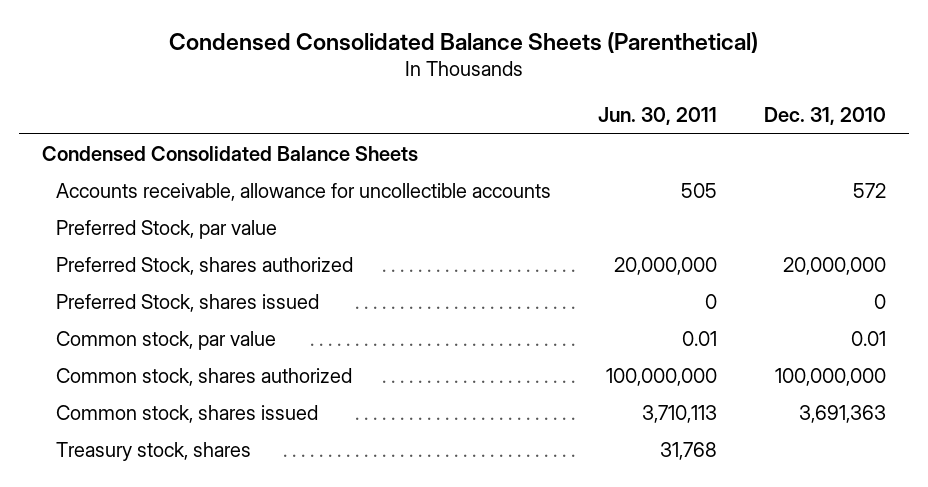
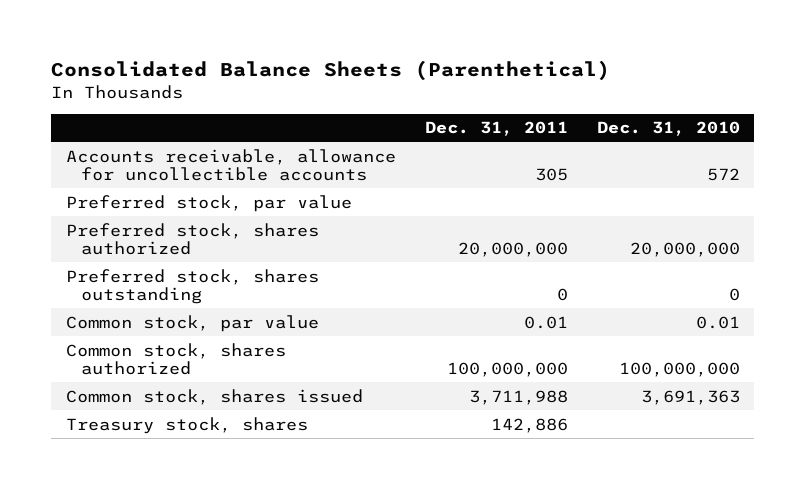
[168,31,758,53] Condensed Consolidated Balance Sheets (Parenthetical) -> [51,59,611,81] Consolidated Balance Sheets (Parenthetical)
[597,107,717,126] Jun. 30, 2011 -> none
none -> [424,121,568,137] Dec. 31, 2011
[42,145,419,161] Condensed Consolidated Balance Sheets -> none
[56,219,278,239] Preferred Stock, par value -> [65,194,352,212] Preferred stock, par value
[56,256,354,275] Preferred Stock, shares authorized -> [65,222,319,255] Preferred stock, shares authorized
[56,293,320,312] Preferred Stock, shares issued -> [65,268,319,304] Preferred stock, shares outstanding

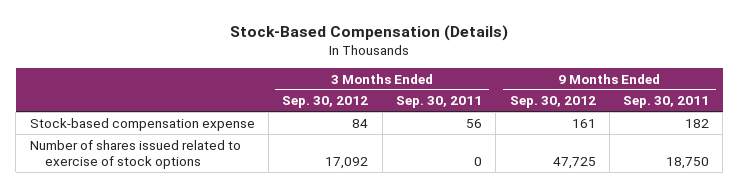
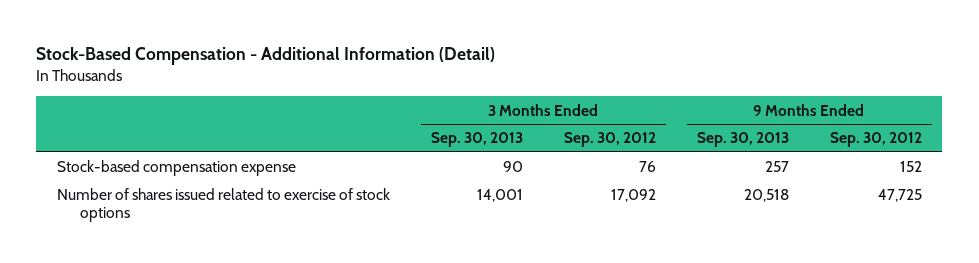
[230,24,509,41] Stock-Based Compensation (Details) -> [36,47,496,66] Stock-Based Compensation - Additional Information (Detail)
[395,96,482,109] Sep. 30, 2011 -> none
[623,96,710,109] Sep. 30, 2011 -> none
none -> [430,132,523,148] Sep. 30, 2013
none -> [696,132,789,148] Sep. 30, 2013
[352,118,369,128] 84 -> [638,161,656,173] 76
[571,118,596,128] 161 -> [899,161,922,173] 152

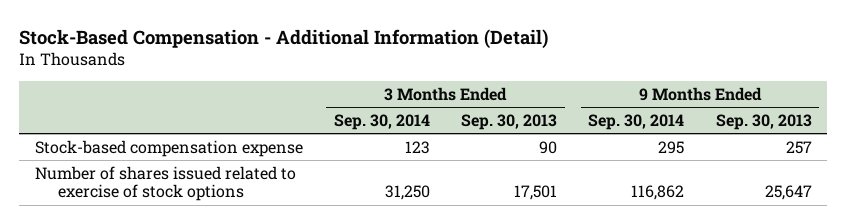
[563,132,656,148] Sep. 30, 2012 -> none
[829,132,922,148] Sep. 30, 2012 -> none
none -> [333,114,430,131] Sep. 30, 2014
none -> [588,114,685,131] Sep. 30, 2014
[476,189,523,203] 14,001 -> [514,185,558,201] 17,501
[743,189,789,203] 20,518 -> [764,185,812,201] 25,647

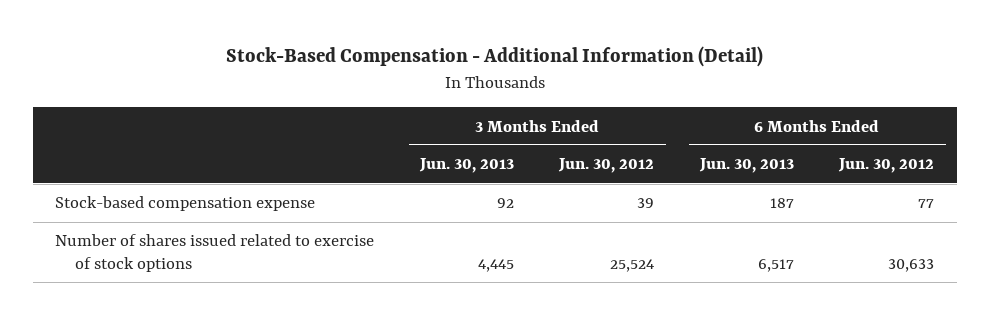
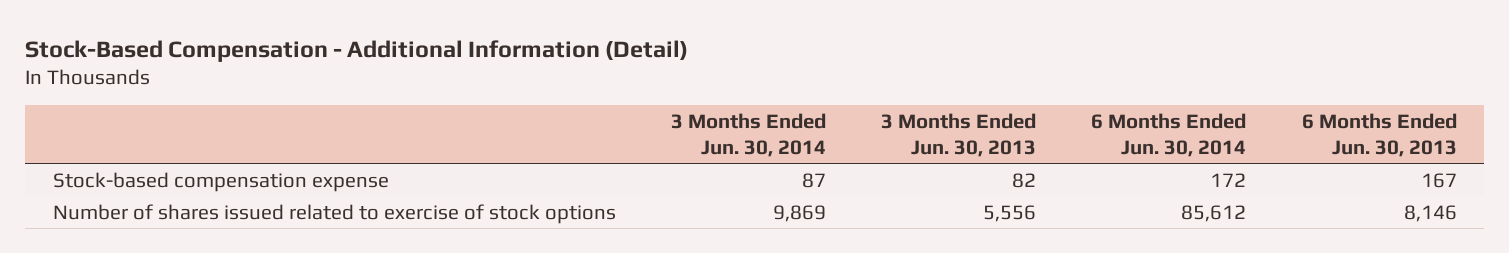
[558,158,655,174] Jun. 30, 2012 -> none
[838,158,935,174] Jun. 30, 2012 -> none
none -> [670,112,826,157] 3 Months Ended Jun. 30, 2014
none -> [1091,112,1247,157] 6 Months Ended Jun. 30, 2014
[496,198,514,209] 92 -> [1012,172,1037,188] 82
[769,198,794,209] 187 -> [1420,172,1457,188] 167
[477,259,514,273] 4,445 -> [983,204,1037,222] 5,556
[757,259,794,273] 6,517 -> [1403,204,1457,222] 8,146

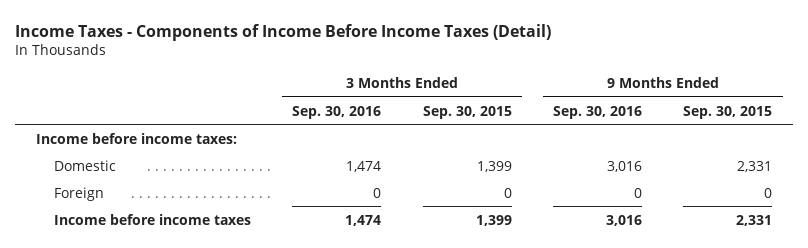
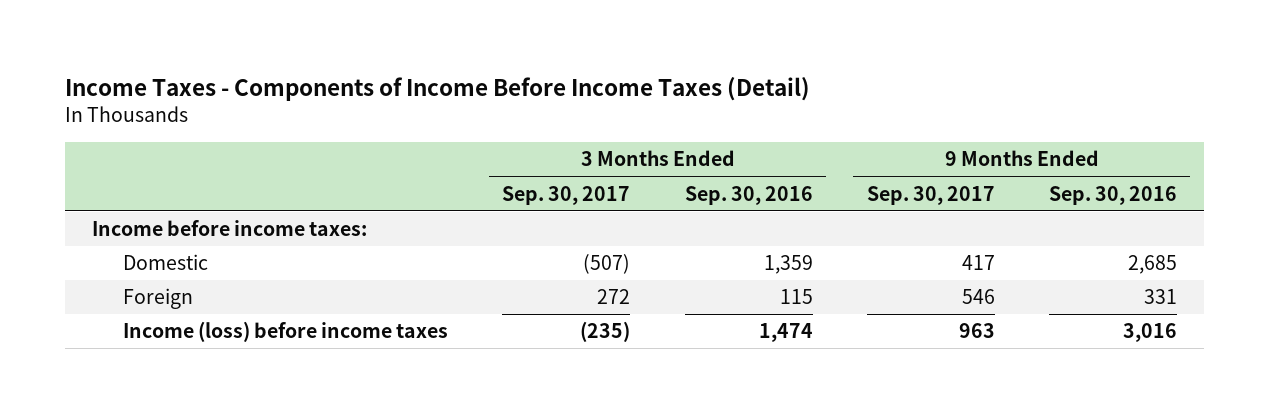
[422,105,512,119] Sep. 30, 2015 -> none
[683,105,773,119] Sep. 30, 2015 -> none
none -> [502,185,631,205] Sep. 30, 2017
none -> [866,185,995,205] Sep. 30, 2017
[346,160,382,172] 1,474 -> [763,255,813,275] 1,359
[606,160,642,172] 3,016 -> [1127,255,1177,275] 2,685
[373,187,382,198] 0 -> [779,289,813,305] 115
[633,187,642,198] 0 -> [1143,289,1177,305] 331
[53,213,251,225] Income before income taxes -> [123,321,449,343] Income (loss) before income taxes

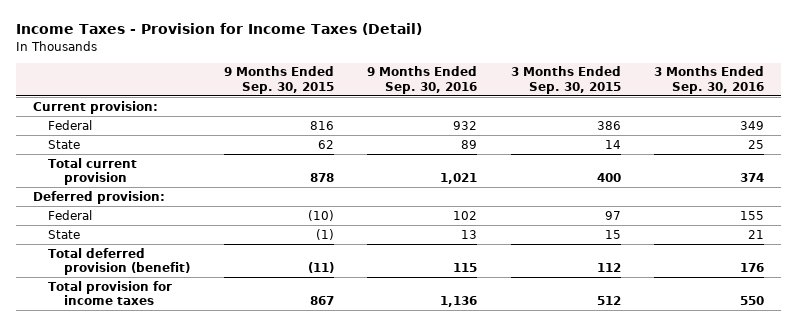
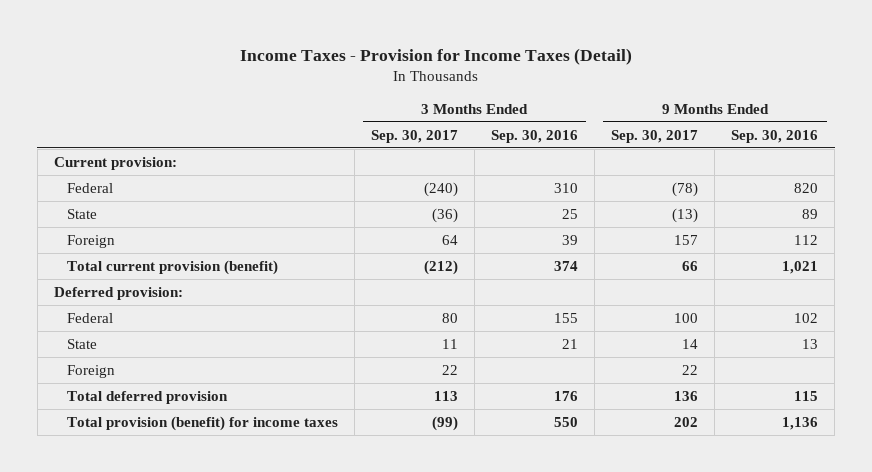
[223,66,334,94] 9 Months Ended Sep. 30, 2015 -> none
[510,66,621,94] 3 Months Ended Sep. 30, 2015 -> none
none -> [370,129,458,143] Sep. 30, 2017
none -> [611,129,699,143] Sep. 30, 2017
[453,120,478,130] 932 -> [794,182,819,193] 820
[740,120,765,130] 349 -> [554,182,579,193] 310
none -> [66,234,115,248] Foreign
[48,157,138,186] Total current provision -> [66,259,278,275] Total current provision (benefit)
none -> [66,364,115,378] Foreign
[48,247,191,276] Total deferred provision (benefit) -> [66,390,228,404] Total deferred provision
[48,280,173,306] Total provision for income taxes -> [66,415,338,431] Total provision (benefit) for income taxes

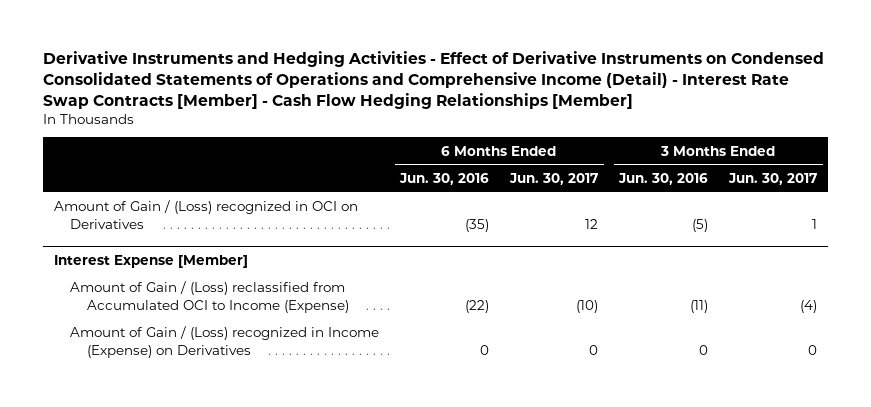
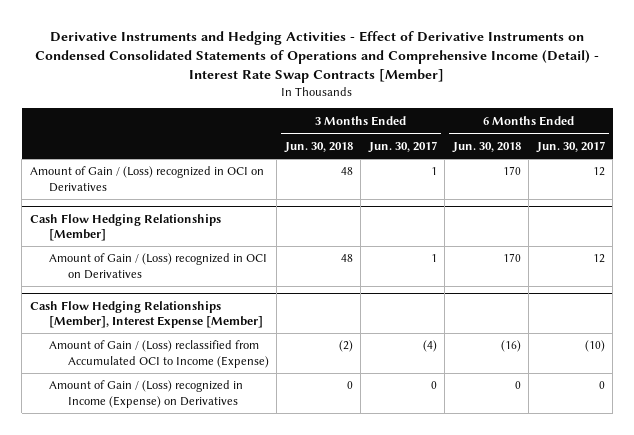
[43,51,825,109] Derivative Instruments and Hedging Activities - Effect of Derivative Instruments on Condensed Consolidated Statements of Operations and Comprehensive Income (Detail) - Interest Rate Swap Contracts [Member] - Cash Flow Hedging Relationships [Member] -> [35,31,600,84] Derivative Instruments and Hedging Activities - Effect of Derivative Instruments on Condensed Consolidated Statements of Operations and Comprehensive Income (Detail) - Interest Rate Swap Contracts [Member]
[399,172,490,185] Jun. 30, 2016 -> none
[618,172,709,185] Jun. 30, 2016 -> none
none -> [283,141,353,153] Jun. 30, 2018
none -> [451,141,521,153] Jun. 30, 2018
[53,255,248,269] Interest Expense [Member] -> [29,213,221,242] Cash Flow Hedging Relationships [Member]
none -> [48,253,267,279] Amount of Gain / (Loss) recognized in OCI on Derivatives
none -> [29,300,263,329] Cash Flow Hedging Relationships [Member], Interest Expense [Member]

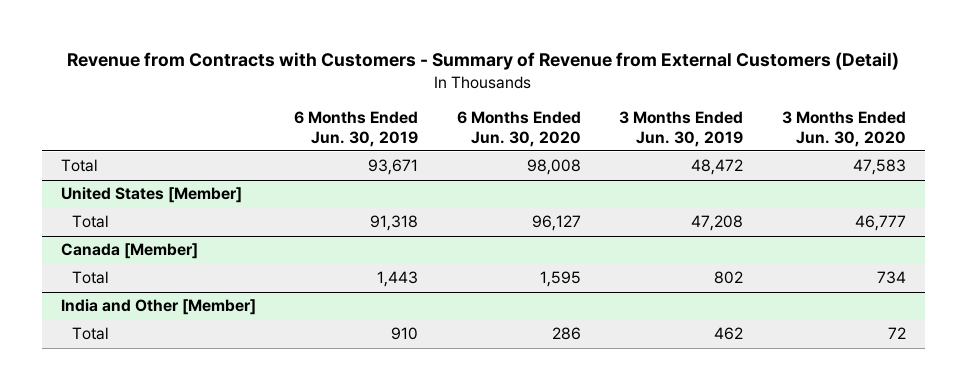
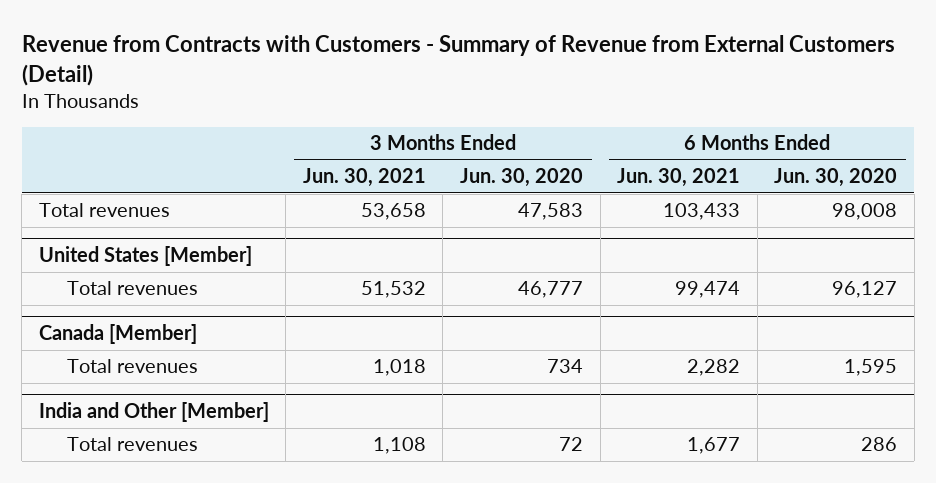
[294,111,419,147] 6 Months Ended Jun. 30, 2019 -> none
[619,111,744,147] 3 Months Ended Jun. 30, 2019 -> none
none -> [302,168,426,188] Jun. 30, 2021
none -> [617,168,741,188] Jun. 30, 2021
[60,159,97,173] Total -> [38,203,170,218] Total revenues
[72,215,109,229] Total -> [67,281,199,296] Total revenues
[72,271,109,285] Total -> [67,359,199,374] Total revenues
[72,327,109,341] Total -> [67,437,199,452] Total revenues

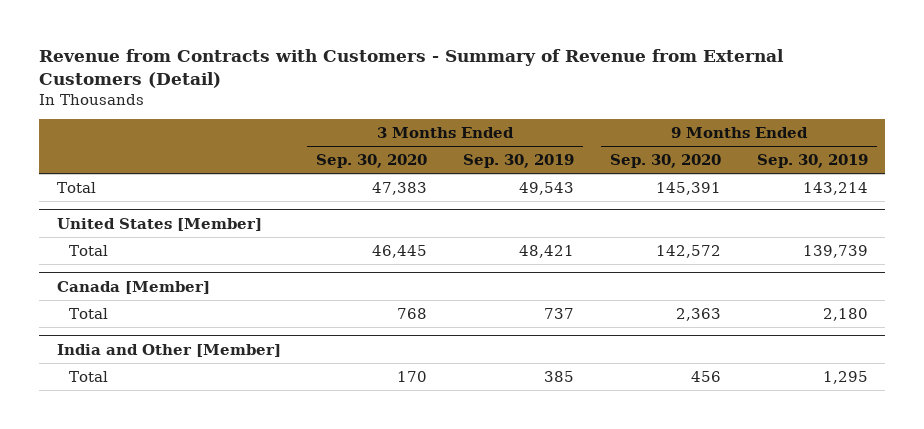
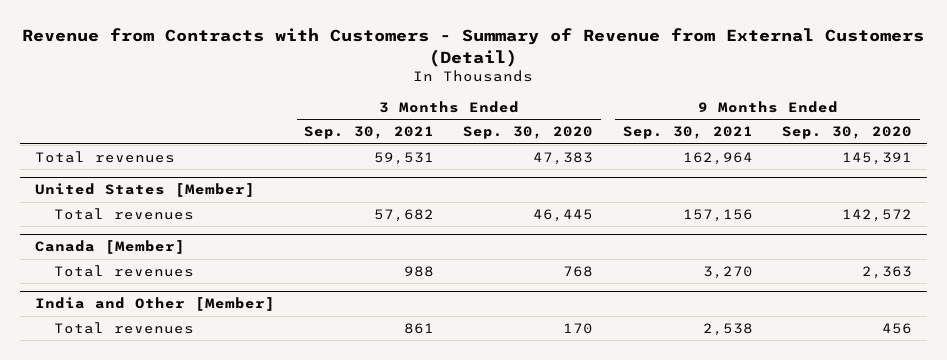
[463,154,575,169] Sep. 30, 2019 -> none
[756,154,868,169] Sep. 30, 2019 -> none
none -> [304,126,435,140] Sep. 30, 2021
none -> [622,126,753,140] Sep. 30, 2021
[56,181,96,193] Total -> [34,150,175,163] Total revenues
[69,244,109,256] Total -> [53,207,194,220] Total revenues
[69,307,109,319] Total -> [53,264,194,277] Total revenues
[69,370,109,382] Total -> [53,321,194,334] Total revenues

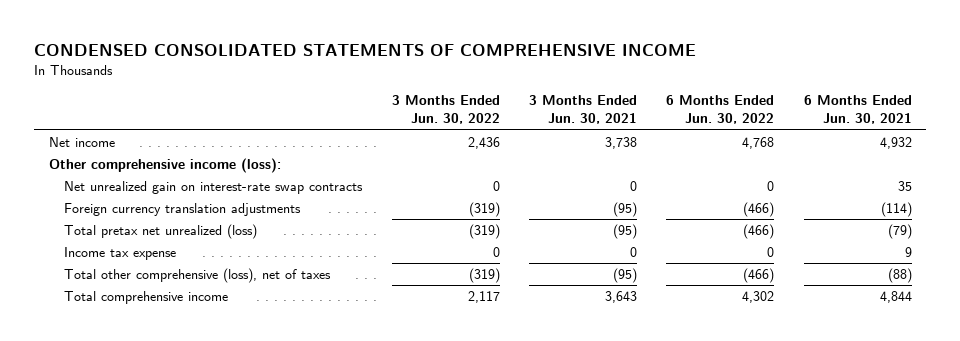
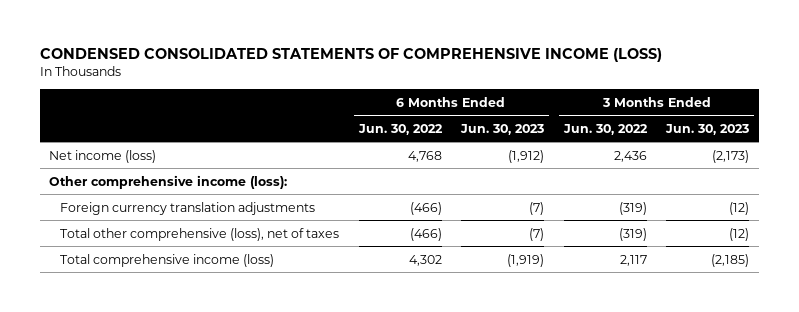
[33,43,696,56] CONDENSED CONSOLIDATED STATEMENTS OF COMPREHENSIVE INCOME -> [39,48,662,63] CONDENSED CONSOLIDATED STATEMENTS OF COMPREHENSIVE INCOME (LOSS)
[528,95,637,125] 3 Months Ended Jun. 30, 2021 -> none
[803,95,912,125] 6 Months Ended Jun. 30, 2021 -> none
none -> [460,123,545,135] Jun. 30, 2023
none -> [665,123,750,135] Jun. 30, 2023
[48,137,115,148] Net income -> [49,149,157,163] Net income (loss)
[64,181,364,195] Net unrealized gain on interest-rate swap contracts -> none
[64,224,258,240] Total pretax net unrealized (loss) -> none
[64,247,177,261] Income tax expense -> none
[64,291,229,305] Total comprehensive income -> [59,253,274,267] Total comprehensive income (loss)

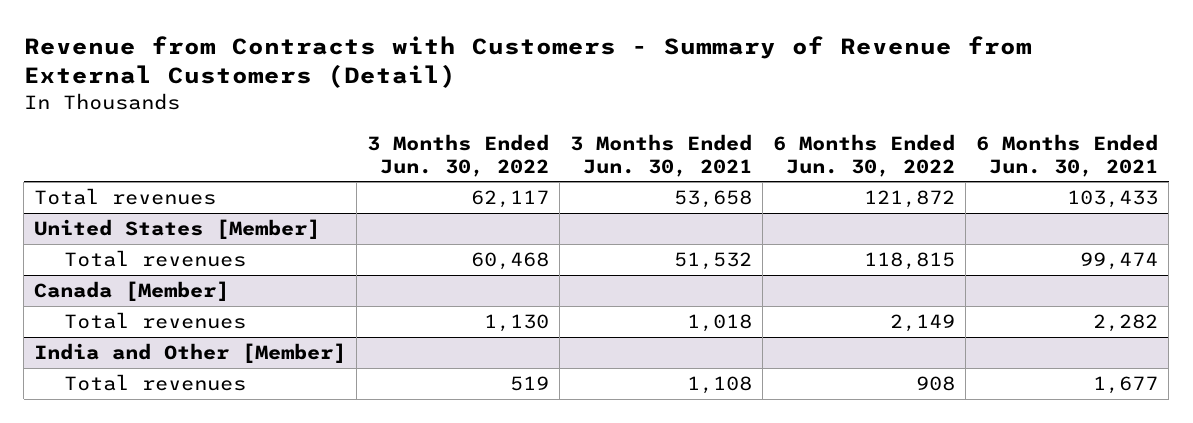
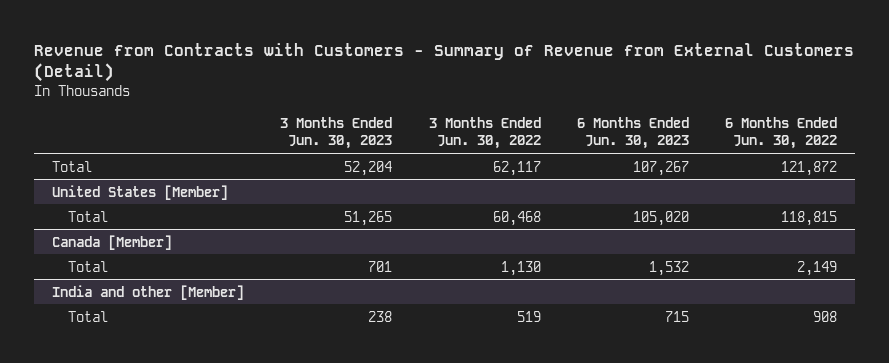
[570,134,753,177] 3 Months Ended Jun. 30, 2021 -> none
[976,134,1159,177] 6 Months Ended Jun. 30, 2021 -> none
none -> [280,116,393,150] 3 Months Ended Jun. 30, 2023
none -> [577,116,690,150] 6 Months Ended Jun. 30, 2023
[34,188,217,206] Total revenues -> [52,160,93,172] Total
[63,250,246,268] Total revenues -> [67,210,108,222] Total
[63,312,246,330] Total revenues -> [67,260,108,272] Total
[34,343,347,364] India and Other [Member] -> [52,284,245,300] India and other [Member]
[63,374,246,392] Total revenues -> [67,310,108,322] Total

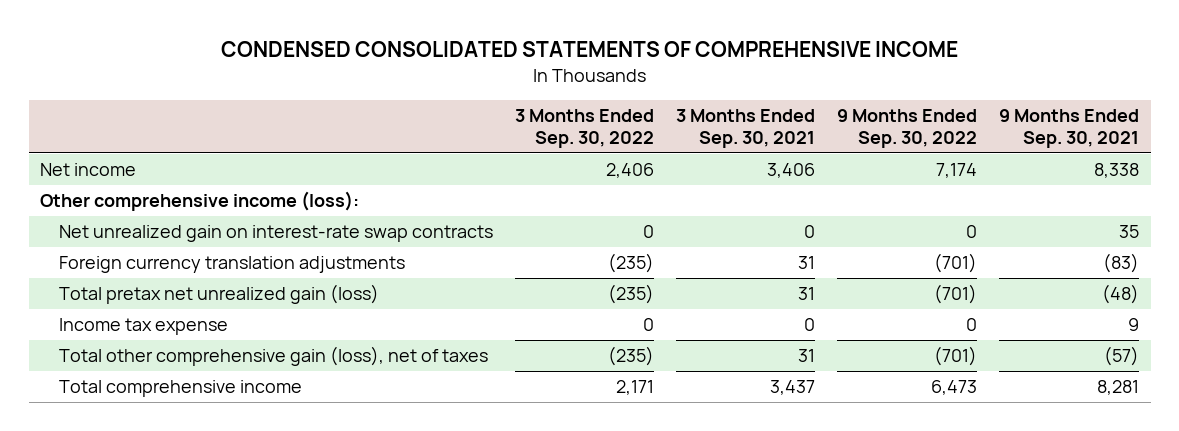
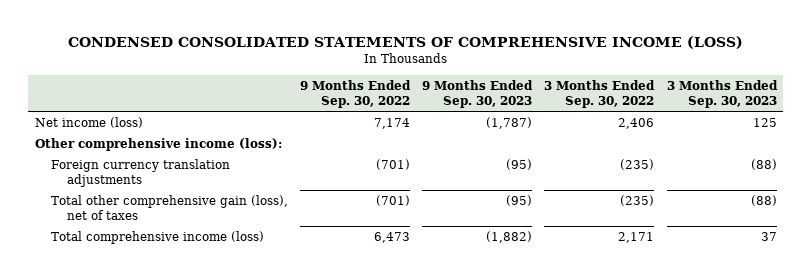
[220,40,958,57] CONDENSED CONSOLIDATED STATEMENTS OF COMPREHENSIVE INCOME -> [67,35,743,49] CONDENSED CONSOLIDATED STATEMENTS OF COMPREHENSIVE INCOME (LOSS)
[675,108,815,149] 3 Months Ended Sep. 30, 2021 -> none
[999,108,1140,149] 9 Months Ended Sep. 30, 2021 -> none
none -> [422,79,534,108] 9 Months Ended Sep. 30, 2023
none -> [666,79,778,108] 3 Months Ended Sep. 30, 2023
[39,163,136,177] Net income -> [34,116,143,128] Net income (loss)
[58,225,493,243] Net unrealized gain on interest-rate swap contracts -> none
[58,284,379,305] Total pretax net unrealized gain (loss) -> none
[58,318,228,336] Income tax expense -> none
[58,380,302,398] Total comprehensive income -> [50,230,264,244] Total comprehensive income (loss)

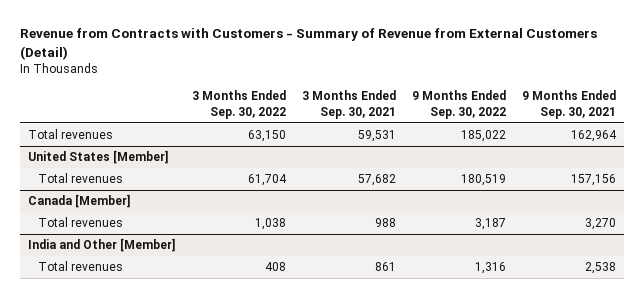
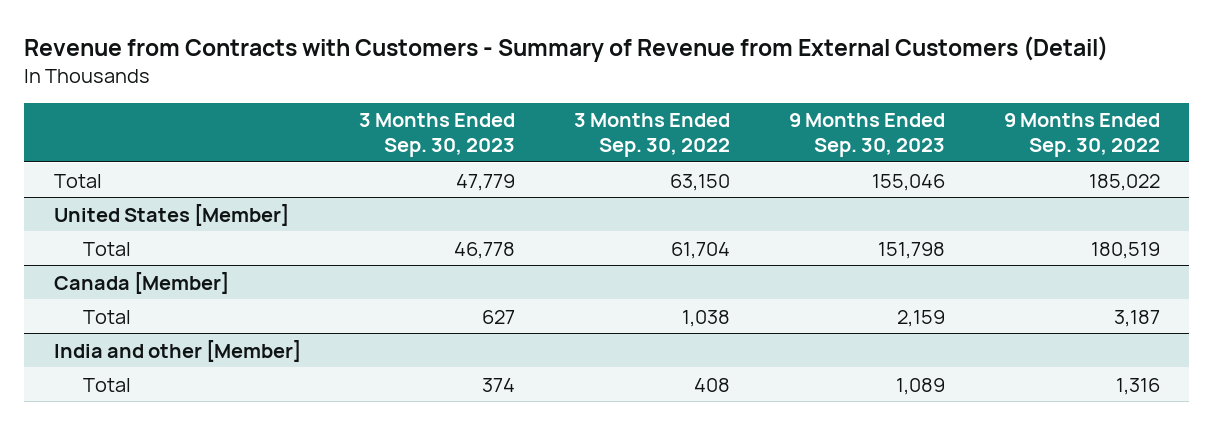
[302,90,397,119] 3 Months Ended Sep. 30, 2021 -> none
[522,90,617,119] 9 Months Ended Sep. 30, 2021 -> none
none -> [359,113,516,157] 3 Months Ended Sep. 30, 2023
none -> [788,113,945,157] 9 Months Ended Sep. 30, 2023
[28,129,114,140] Total revenues -> [53,173,102,188] Total
[37,173,123,184] Total revenues -> [83,241,132,256] Total
[37,217,123,228] Total revenues -> [83,309,132,324] Total
[28,238,177,253] India and Other [Member] -> [53,339,301,362] India and other [Member]
[37,261,123,272] Total revenues -> [83,377,132,392] Total

